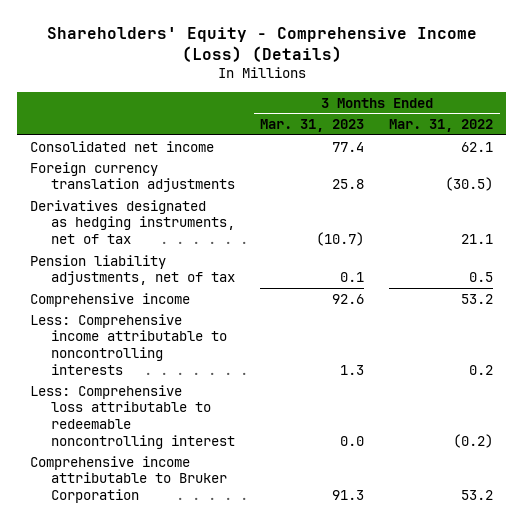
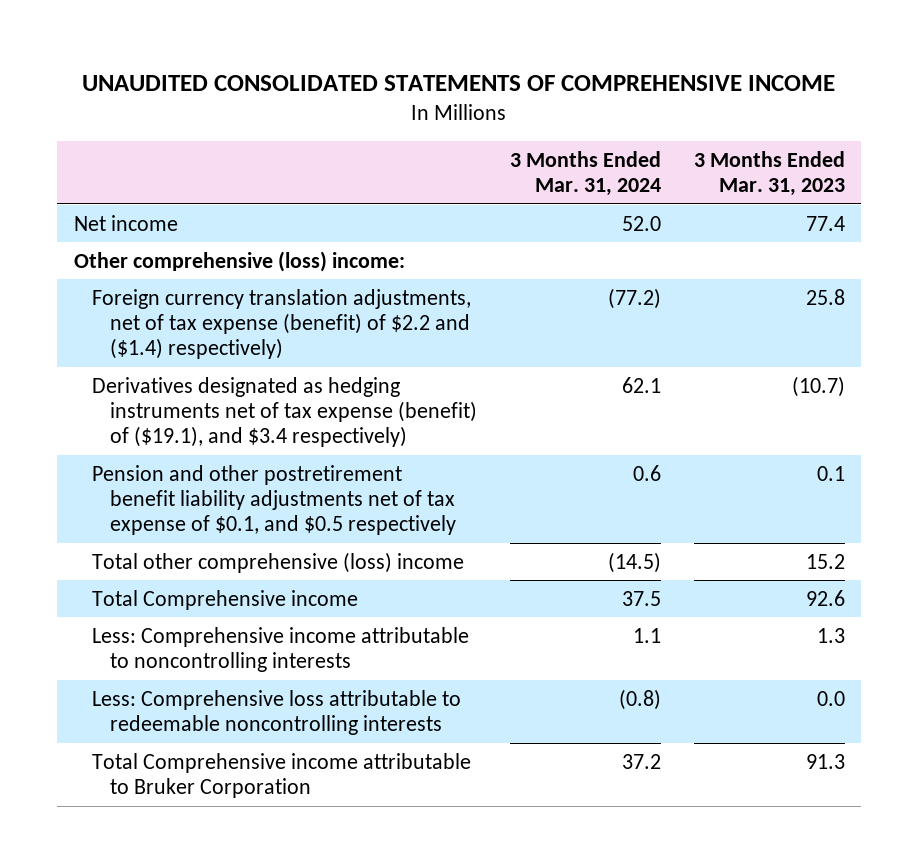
[46,26,477,62] Shareholders' Equity - Comprehensive Income (Loss) (Details) -> [82,74,836,91] UNAUDITED CONSOLIDATED STATEMENTS OF COMPREHENSIVE INCOME
[389,118,494,132] Mar. 31, 2022 -> none
none -> [510,150,662,197] 3 Months Ended Mar. 31, 2024
[29,140,214,152] Consolidated net income -> [73,214,178,231] Net income
none -> [73,250,405,272] Other comprehensive (loss) income:
[29,161,236,193] Foreign currency translation adjustments -> [92,288,472,360] Foreign currency translation adjustments, net of tax expense (benefit) of $2.2 and ($1.4) respectively)
[29,199,236,244] Derivatives designated as hedging instruments, net of tax -> [92,376,478,448] Derivatives designated as hedging instruments net of tax expense (benefit) of ($19.1), and $3.4 respectively)
[29,254,236,286] Pension liability adjustments, net of tax -> [92,464,457,536] Pension and other postretirement benefit liability adjustments net of tax expense of $0.1, and $0.5 respectively
none -> [92,551,465,573] Total other comprehensive (loss) income
[29,292,190,307] Comprehensive income -> [92,589,359,610] Total Comprehensive income
[29,384,236,449] Less: Comprehensive loss attributable to redeemable noncontrolling interest -> [92,689,462,735] Less: Comprehensive loss attributable to redeemable noncontrolling interests
[29,455,228,503] Comprehensive income attributable to Bruker Corporation -> [92,752,472,798] Total Comprehensive income attributable to Bruker Corporation

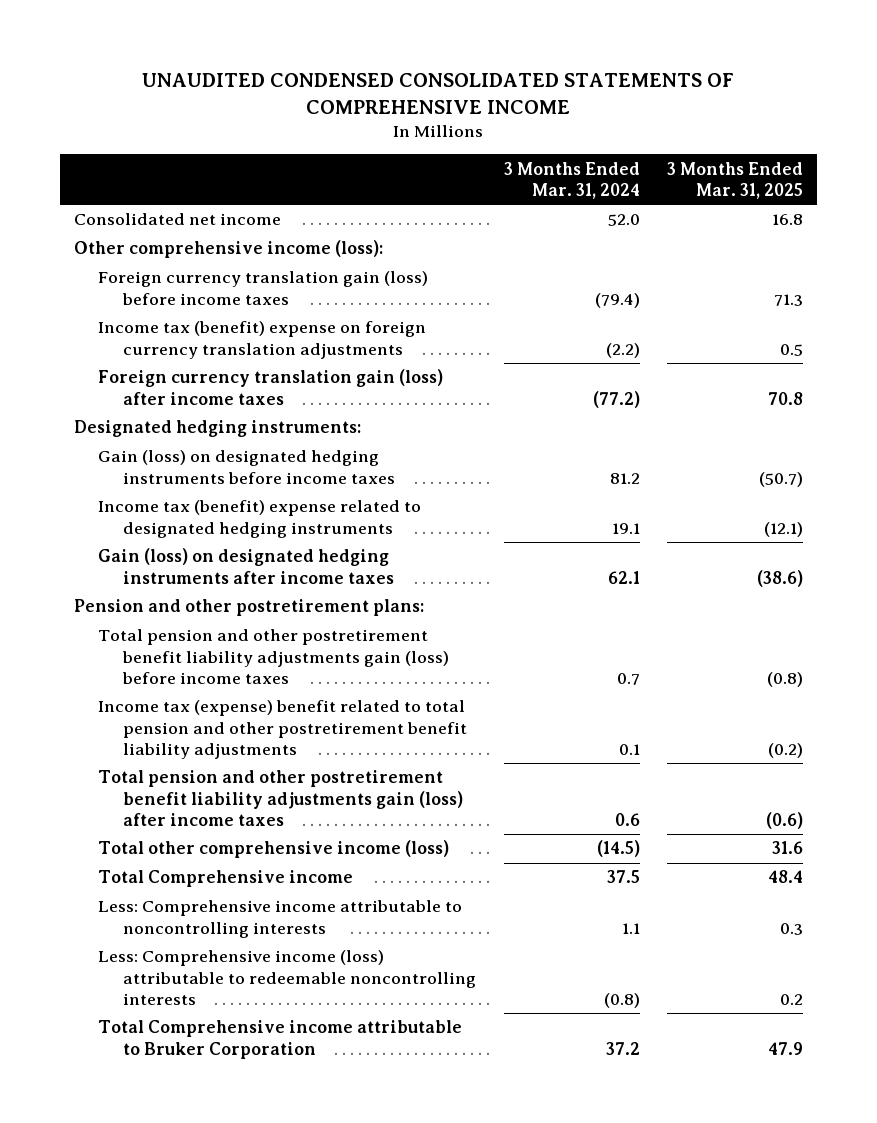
[82,74,836,91] UNAUDITED CONSOLIDATED STATEMENTS OF COMPREHENSIVE INCOME -> [142,72,735,114] UNAUDITED CONDENSED CONSOLIDATED STATEMENTS OF COMPREHENSIVE INCOME
[694,150,846,197] 3 Months Ended Mar. 31, 2023 -> none
none -> [667,161,804,200] 3 Months Ended Mar. 31, 2025
[73,214,178,231] Net income -> [73,213,281,226] Consolidated net income
[73,250,405,272] Other comprehensive (loss) income: -> [73,240,383,259] Other comprehensive income (loss):
none -> [98,271,429,305] Foreign currency translation gain (loss) before income taxes
none -> [98,321,427,359] Income tax (benefit) expense on foreign currency translation adjustments
[92,288,472,360] Foreign currency translation adjustments, net of tax expense (benefit) of $2.2 and ($1.4) respectively) -> [98,369,444,405] Foreign currency translation gain (loss) after income taxes
none -> [73,420,361,438] Designated hedging instruments:
none -> [98,450,395,484] Gain (loss) on designated hedging instruments before income taxes
none -> [98,500,422,538] Income tax (benefit) expense related to designated hedging instruments
[92,376,478,448] Derivatives designated as hedging instruments net of tax expense (benefit) of ($19.1), and $3.4 respectively) -> [98,548,394,584] Gain (loss) on designated hedging instruments after income taxes
none -> [73,599,424,617] Pension and other postretirement plans:
none -> [98,629,449,684] Total pension and other postretirement benefit liability adjustments gain (loss) before income taxes
none -> [98,700,467,759] Income tax (expense) benefit related to total pension and other postretirement benefit liability adjustments
[92,464,457,536] Pension and other postretirement benefit liability adjustments net of tax expense of $0.1, and $0.5 respectively -> [98,770,463,826] Total pension and other postretirement benefit liability adjustments gain (loss) after income taxes
[92,551,465,573] Total other comprehensive (loss) income -> [98,840,450,859] Total other comprehensive income (loss)
[92,689,462,735] Less: Comprehensive loss attributable to redeemable noncontrolling interests -> [98,950,476,1005] Less: Comprehensive income (loss) attributable to redeemable noncontrolling interests

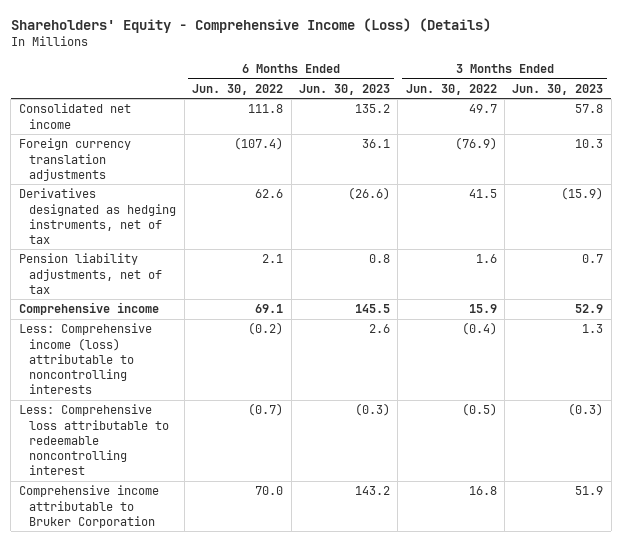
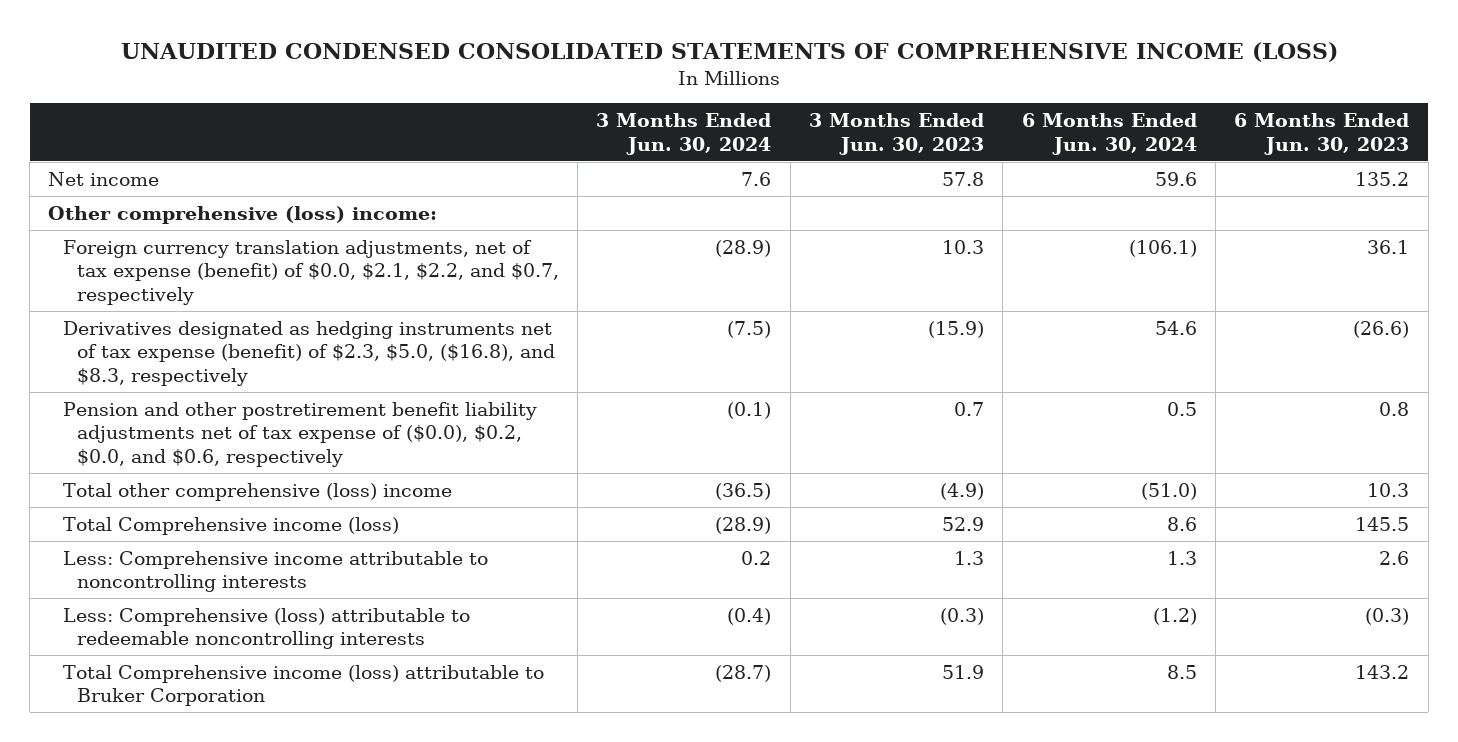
[10,17,491,33] Shareholders' Equity - Comprehensive Income (Loss) (Details) -> [120,42,1338,63] UNAUDITED CONDENSED CONSOLIDATED STATEMENTS OF COMPREHENSIVE INCOME (LOSS)
[192,83,284,95] Jun. 30, 2022 -> none
[405,83,497,95] Jun. 30, 2022 -> none
none -> [596,113,772,155] 3 Months Ended Jun. 30, 2024
none -> [1021,113,1197,155] 6 Months Ended Jun. 30, 2024
[18,103,131,129] Consolidated net income -> [48,171,160,186] Net income
none -> [48,205,438,224] Other comprehensive (loss) income:
[18,138,131,181] Foreign currency translation adjustments -> [62,239,559,305] Foreign currency translation adjustments, net of tax expense (benefit) of $0.0, $2.1, $2.2, and $0.7, respectively
[18,188,177,244] Derivatives designated as hedging instruments, net of tax -> [62,320,555,386] Derivatives designated as hedging instruments net of tax expense (benefit) of $2.3, $5.0, ($16.8), and $8.3, respectively
[18,253,163,294] Pension liability adjustments, net of tax -> [62,401,537,467] Pension and other postretirement benefit liability adjustments net of tax expense of ($0.0), $0.2, $0.0, and $0.6, respectively
none -> [62,482,452,501] Total other comprehensive (loss) income
[18,302,159,316] Comprehensive income -> [62,516,399,535] Total Comprehensive income (loss)
[18,323,152,394] Less: Comprehensive income (loss) attributable to noncontrolling interests -> [62,550,488,593] Less: Comprehensive income attributable to noncontrolling interests
[18,404,170,475] Less: Comprehensive loss attributable to redeemable noncontrolling interest -> [62,607,470,650] Less: Comprehensive (loss) attributable to redeemable noncontrolling interests
[18,485,159,528] Comprehensive income attributable to Bruker Corporation -> [62,664,544,707] Total Comprehensive income (loss) attributable to Bruker Corporation

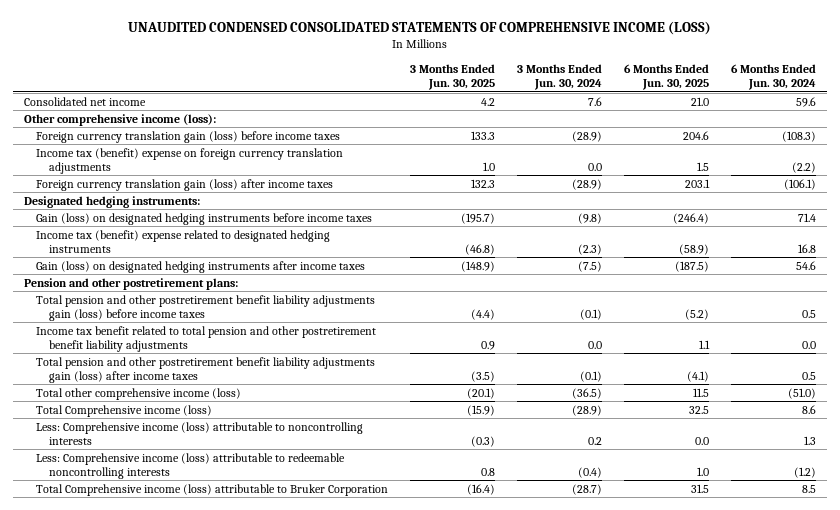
[809,113,985,155] 3 Months Ended Jun. 30, 2023 -> none
[1234,113,1410,155] 6 Months Ended Jun. 30, 2023 -> none
none -> [410,64,496,91] 3 Months Ended Jun. 30, 2025
none -> [624,64,710,91] 6 Months Ended Jun. 30, 2025
[48,171,160,186] Net income -> [24,96,147,106] Consolidated net income
[48,205,438,224] Other comprehensive (loss) income: -> [24,113,217,126] Other comprehensive income (loss):
none -> [36,130,341,143] Foreign currency translation gain (loss) before income taxes
none -> [36,147,344,174] Income tax (benefit) expense on foreign currency translation adjustments
[62,239,559,305] Foreign currency translation adjustments, net of tax expense (benefit) of $0.0, $2.1, $2.2, and $0.7, respectively -> [36,178,334,191] Foreign currency translation gain (loss) after income taxes
none -> [24,195,201,208] Designated hedging instruments:
none -> [36,212,373,225] Gain (loss) on designated hedging instruments before income taxes
none -> [36,229,331,253] Income tax (benefit) expense related to designated hedging instruments
[62,320,555,386] Derivatives designated as hedging instruments net of tax expense (benefit) of $2.3, $5.0, ($16.8), and $8.3, respectively -> [36,260,366,273] Gain (loss) on designated hedging instruments after income taxes
none -> [24,277,239,290] Pension and other postretirement plans:
none -> [36,294,376,321] Total pension and other postretirement benefit liability adjustments gain (loss) before income taxes
none -> [36,325,377,352] Income tax benefit related to total pension and other postretirement benefit liability adjustments
[62,401,537,467] Pension and other postretirement benefit liability adjustments net of tax expense of ($0.0), $0.2, $0.0, and $0.6, respectively -> [36,356,376,383] Total pension and other postretirement benefit liability adjustments gain (loss) after income taxes
[62,482,452,501] Total other comprehensive (loss) income -> [36,387,242,400] Total other comprehensive income (loss)
[62,550,488,593] Less: Comprehensive income attributable to noncontrolling interests -> [36,421,364,445] Less: Comprehensive income (loss) attributable to noncontrolling interests
[62,607,470,650] Less: Comprehensive (loss) attributable to redeemable noncontrolling interests -> [36,452,346,479] Less: Comprehensive income (loss) attributable to redeemable noncontrolling interests

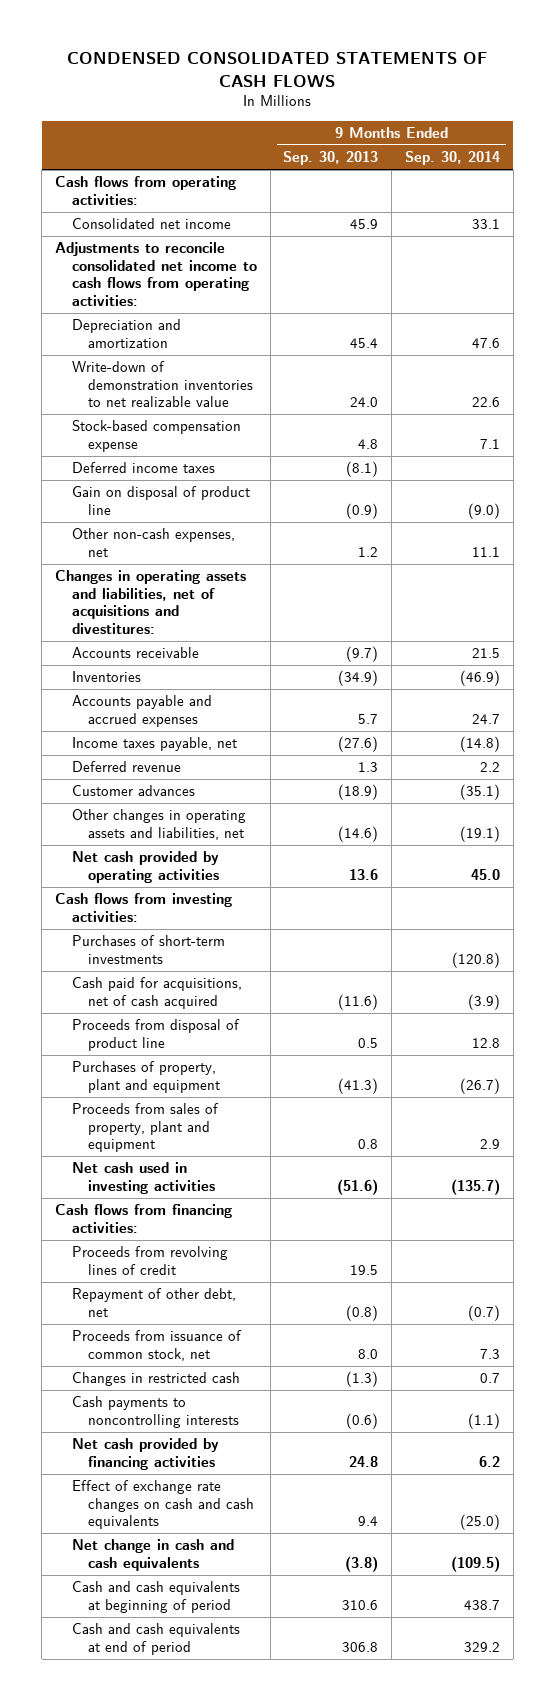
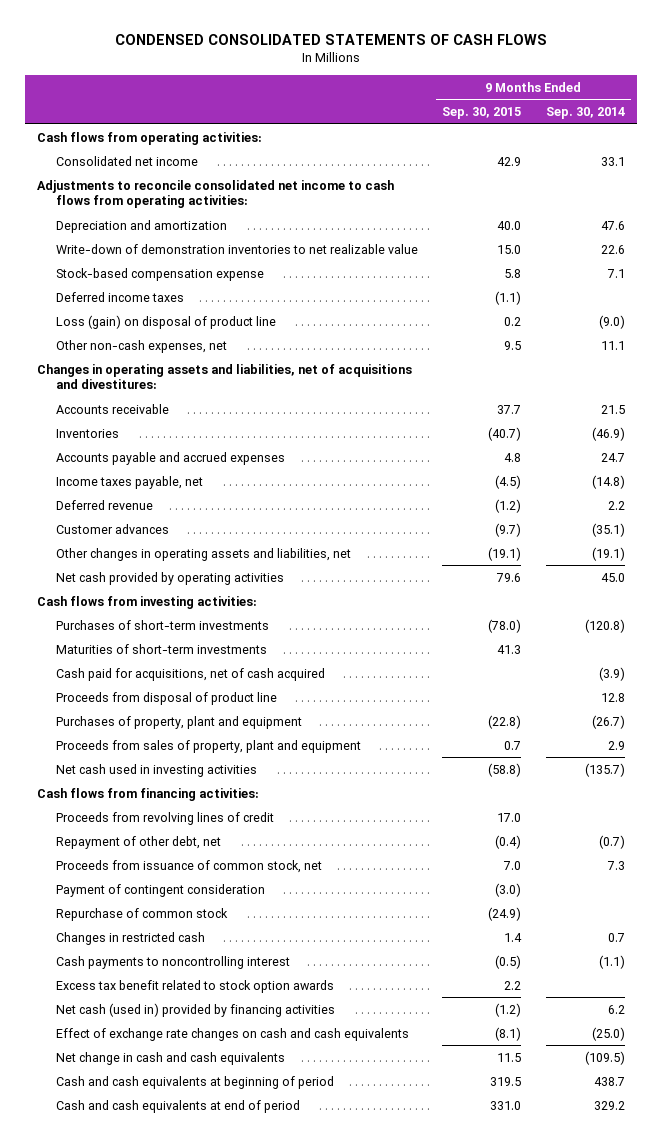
[283,151,379,166] Sep. 30, 2013 -> none
none -> [442,107,522,120] Sep. 30, 2015
[71,486,250,515] Gain on disposal of product line -> [55,314,276,329] Loss (gain) on disposal of product line
none -> [55,643,267,654] Maturities of short-term investments
none -> [55,883,265,897] Payment of contingent consideration
none -> [55,907,228,921] Repurchase of common stock
[71,1396,240,1428] Cash payments to noncontrolling interests -> [55,955,290,969] Cash payments to noncontrolling interest
none -> [55,979,334,993] Excess tax benefit related to stock option awards
[71,1438,219,1470] Net cash provided by financing activities -> [55,1002,335,1017] Net cash (used in) provided by financing activities

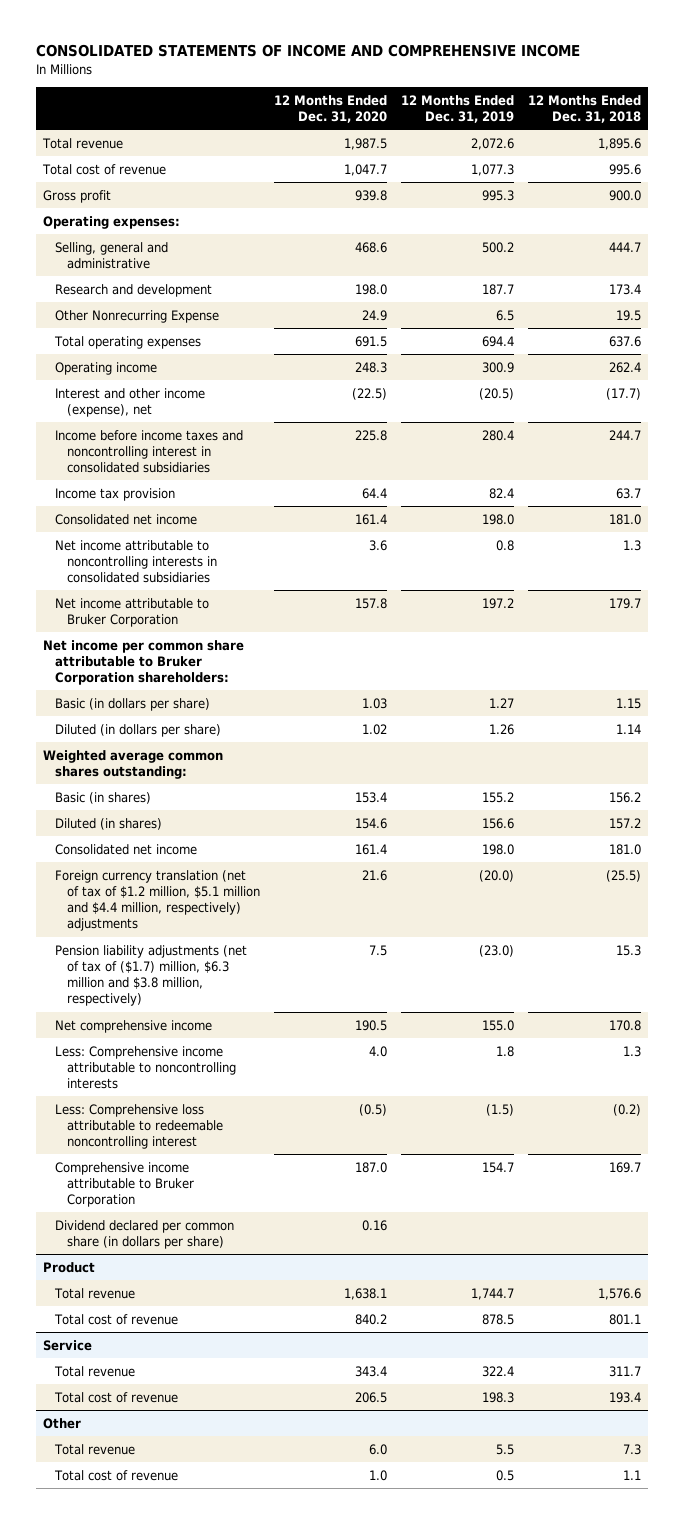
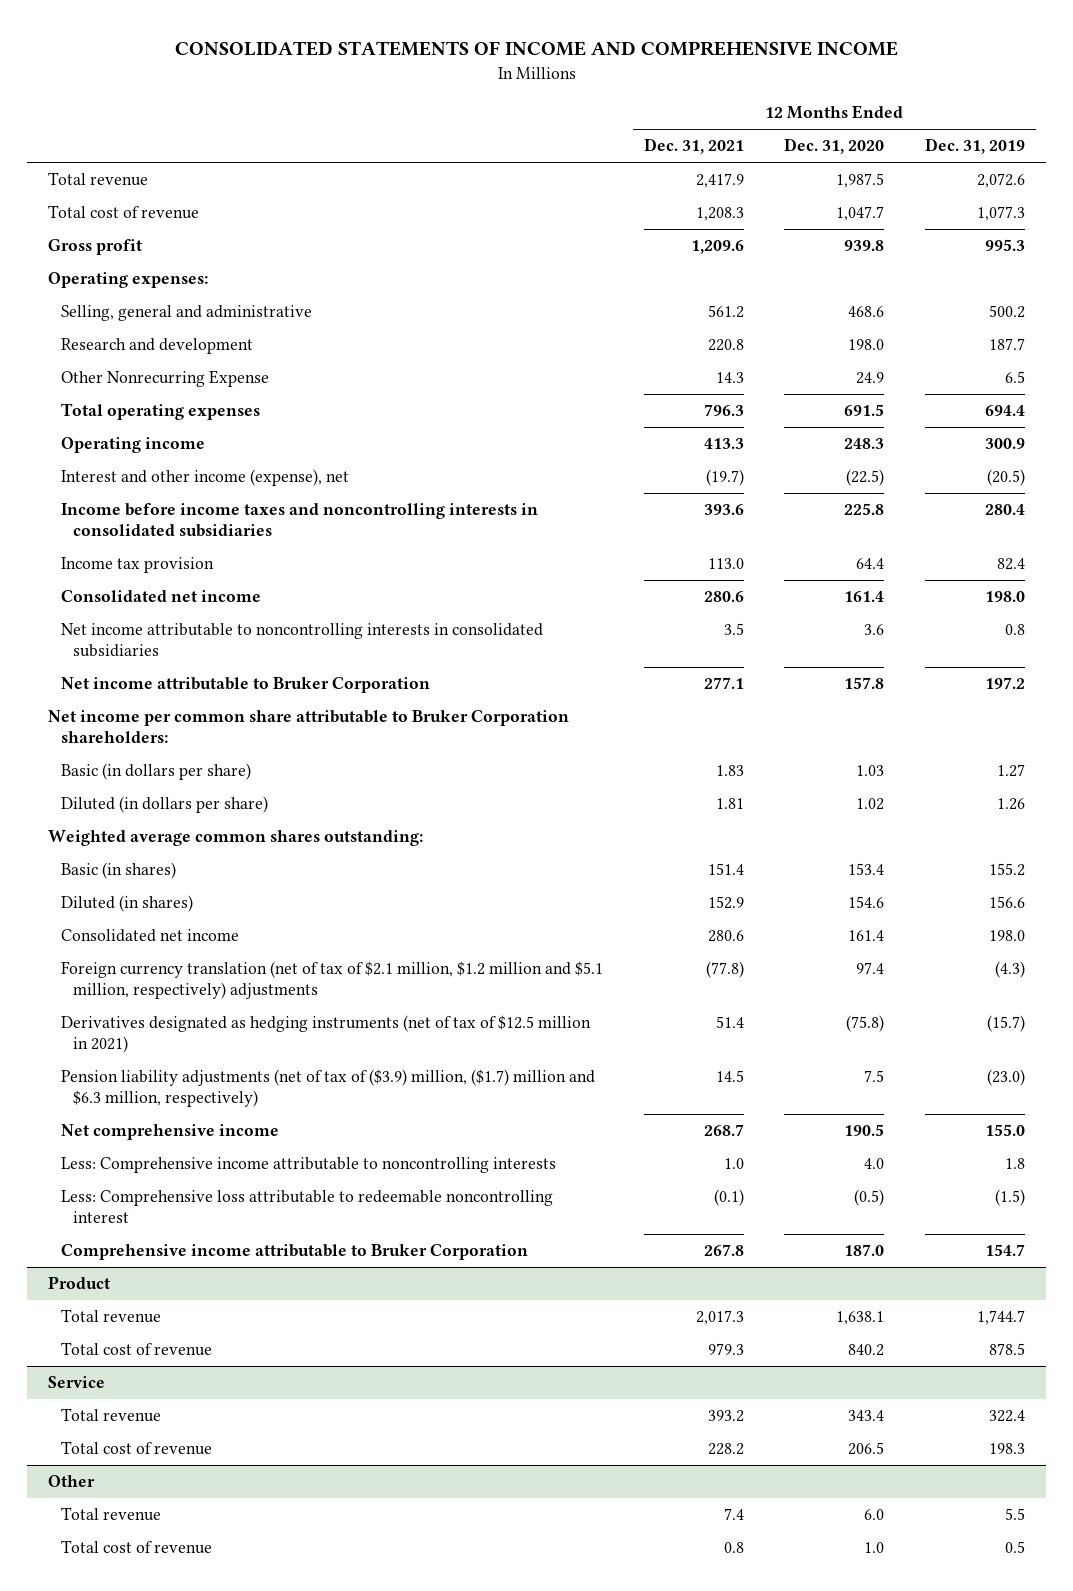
[528,94,642,123] 12 Months Ended Dec. 31, 2018 -> none
none -> [643,138,744,155] Dec. 31, 2021
[54,429,243,474] Income before income taxes and noncontrolling interest in consolidated subsidiaries -> [60,503,538,537] Income before income taxes and noncontrolling interests in consolidated subsidiaries
[54,869,260,932] Foreign currency translation (net of tax of $1.2 million, $5.1 million and $4.4 million, respectively) adjustments -> [60,961,603,999] Foreign currency translation (net of tax of $2.1 million, $1.2 million and $5.1 million, respectively) adjustments
[362,869,388,881] 21.6 -> [856,962,885,975] 97.4
[479,869,515,882] (20.0) -> [995,961,1026,979] (4.3)
none -> [60,1015,591,1053] Derivatives designated as hedging instruments (net of tax of $12.5 million in 2021)
[54,944,247,1007] Pension liability adjustments (net of tax of ($1.7) million, $6.3 million and $3.8 million, respectively) -> [60,1069,595,1107] Pension liability adjustments (net of tax of ($3.9) million, ($1.7) million and $6.3 million, respectively)
[54,1219,234,1249] Dividend declared per common share (in dollars per share) -> none

